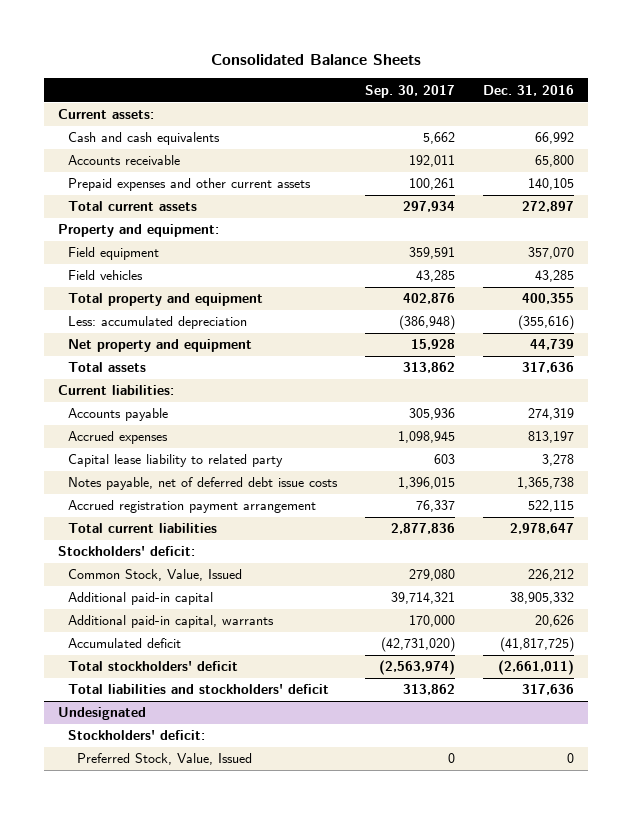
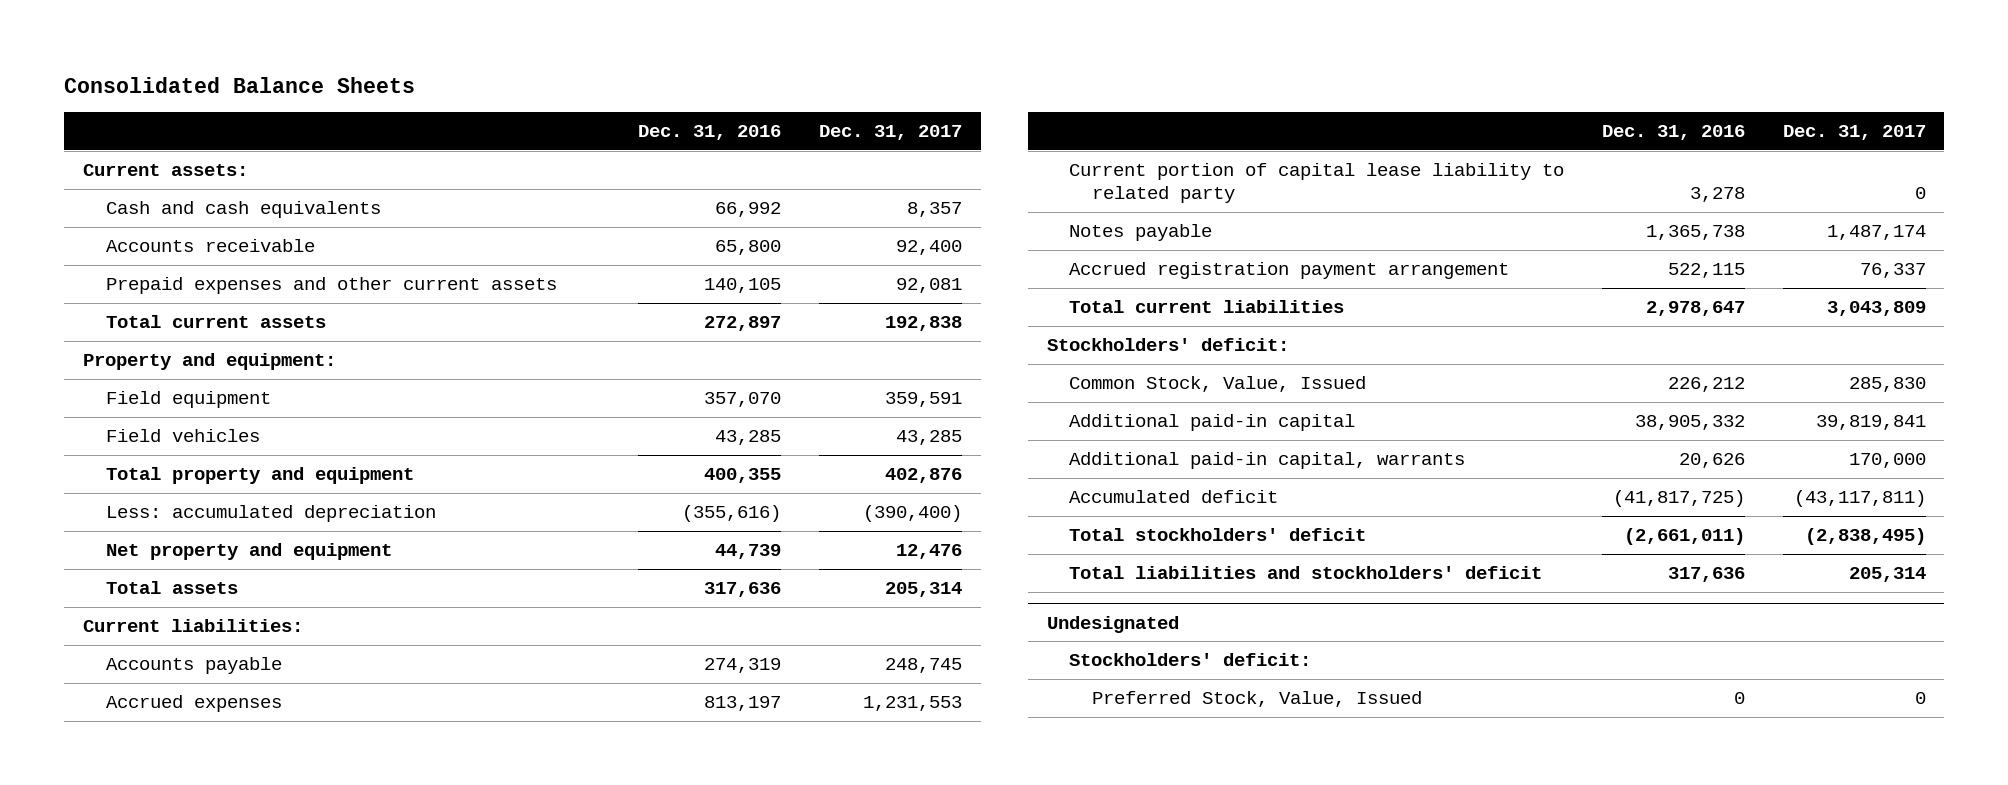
[364,84,455,98] Sep. 30, 2017 -> none
none -> [818,125,962,141] Dec. 31, 2017
[67,454,283,468] Capital lease liability to related party -> [1069,163,1565,204] Current portion of capital lease liability to related party
[67,477,338,491] Notes payable, net of deferred debt issue costs -> [1069,224,1213,242] Notes payable

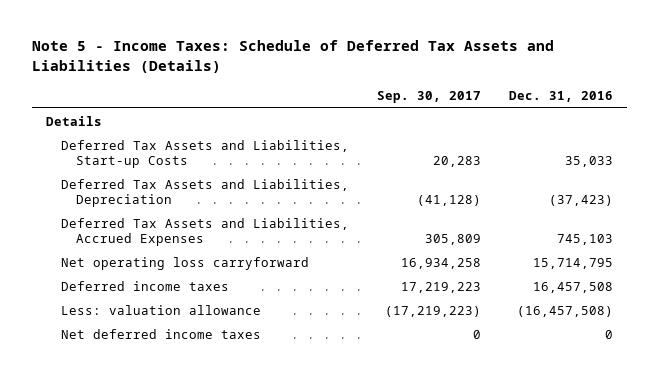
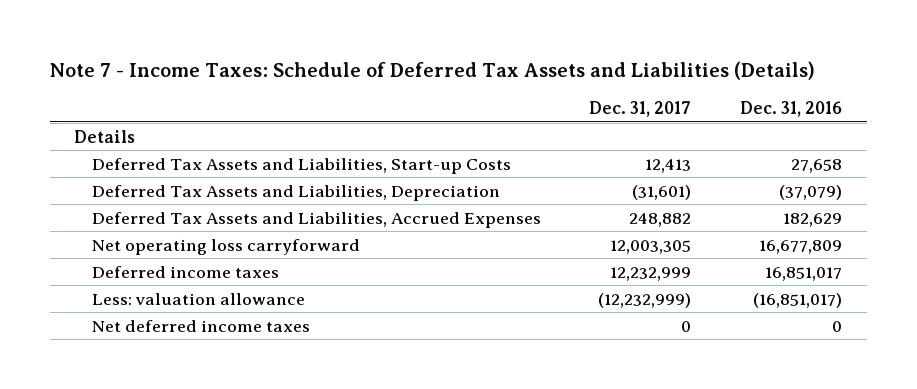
[31,40,554,74] Note 5 - Income Taxes: Schedule of Deferred Tax Assets and Liabilities (Details) -> [50,61,816,81] Note 7 - Income Taxes: Schedule of Deferred Tax Assets and Liabilities (Details)
[376,91,481,104] Sep. 30, 2017 -> none
none -> [589,101,692,118] Dec. 31, 2017
[565,155,614,167] 35,033 -> [791,158,843,173] 27,658
[549,194,614,206] (37,423) -> [779,184,843,200] (37,079)
[557,233,614,245] 745,103 -> [783,212,843,227] 182,629
[533,257,614,269] 15,714,795 -> [759,239,843,254] 16,677,809
[533,281,614,293] 16,457,508 -> [765,266,843,281] 16,851,017
[517,305,614,317] (16,457,508) -> [753,292,843,308] (16,851,017)

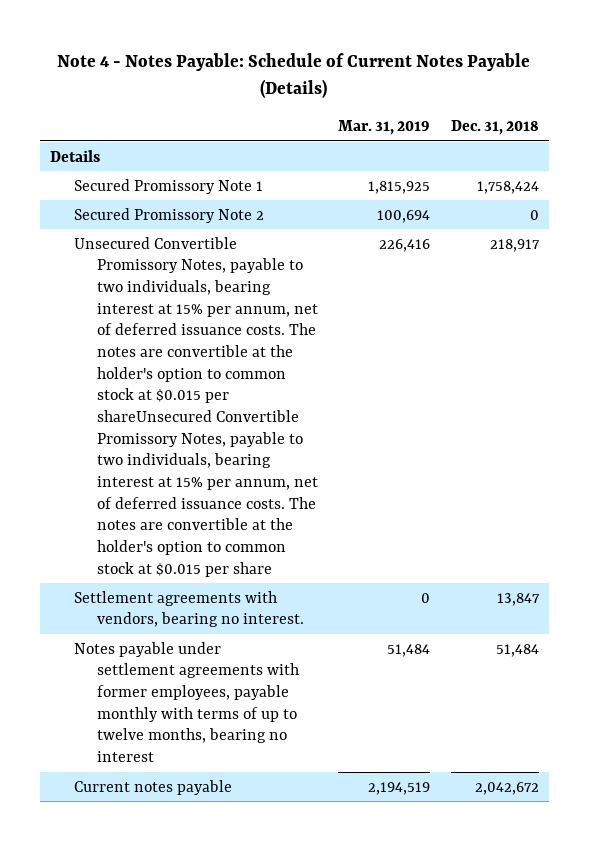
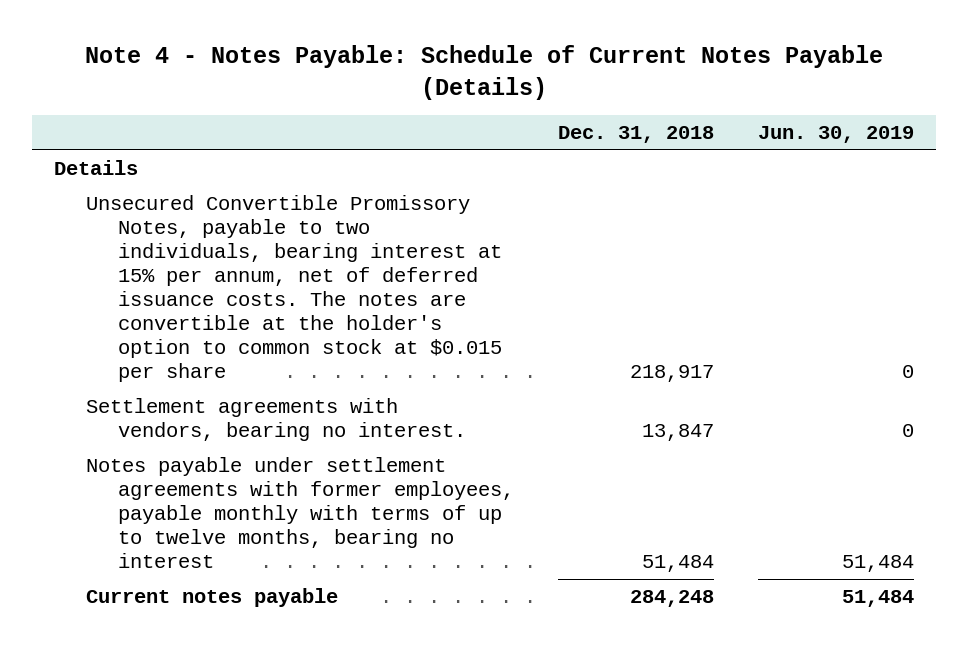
[338,120,431,136] Mar. 31, 2019 -> none
none -> [758,126,915,144] Jun. 30, 2019
[73,178,263,194] Secured Promissory Note 1 -> none
[73,207,264,223] Secured Promissory Note 2 -> none
[73,236,319,577] Unsecured Convertible Promissory Notes, payable to two individuals, bearing interest at 15% per annum, net of deferred issuance costs. The notes are convertible at the holder's option to common stock at $0.015 per shareUnsecured Convertible Promissory Notes, payable to two individuals, bearing interest at 15% per annum, net of deferred issuance costs. The notes are convertible at the holder's option to common stock at $0.015 per share -> [85,195,503,383] Unsecured Convertible Promissory Notes, payable to two individuals, bearing interest at 15% per annum, net of deferred issuance costs. The notes are convertible at the holder's option to common stock at $0.015 per share
[474,781,539,795] 2,042,672 -> [630,590,715,608] 284,248

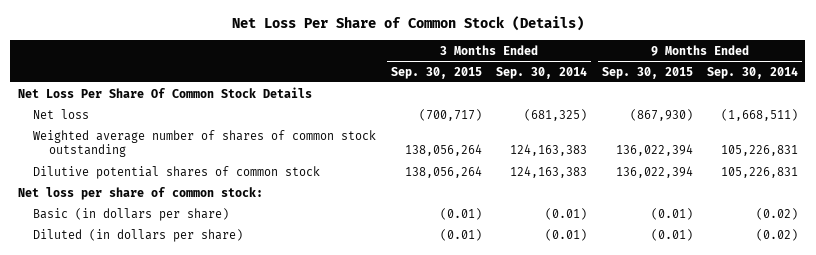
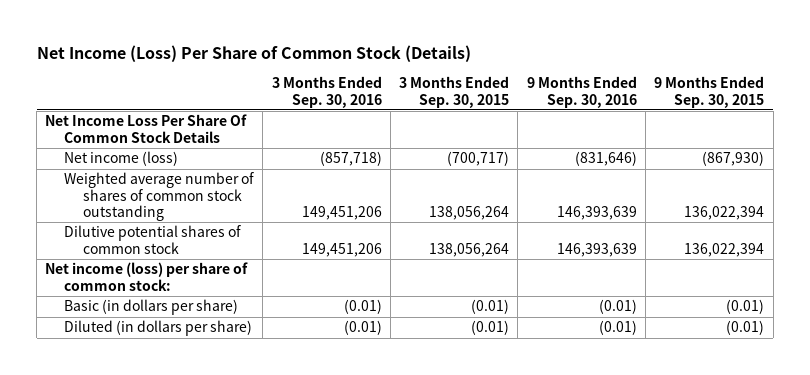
[231,16,584,32] Net Loss Per Share of Common Stock (Details) -> [36,44,471,62] Net Income (Loss) Per Share of Common Stock (Details)
[496,66,588,79] Sep. 30, 2014 -> none
[707,66,799,79] Sep. 30, 2014 -> none
none -> [271,76,382,108] 3 Months Ended Sep. 30, 2016
none -> [526,76,637,108] 9 Months Ended Sep. 30, 2016
[17,86,312,98] Net Loss Per Share Of Common Stock Details -> [45,114,248,143] Net Income Loss Per Share Of Common Stock Details
[33,108,90,119] Net loss -> [64,151,179,167] Net income (loss)
[17,186,263,200] Net loss per share of common stock: -> [45,262,249,291] Net income (loss) per share of common stock:

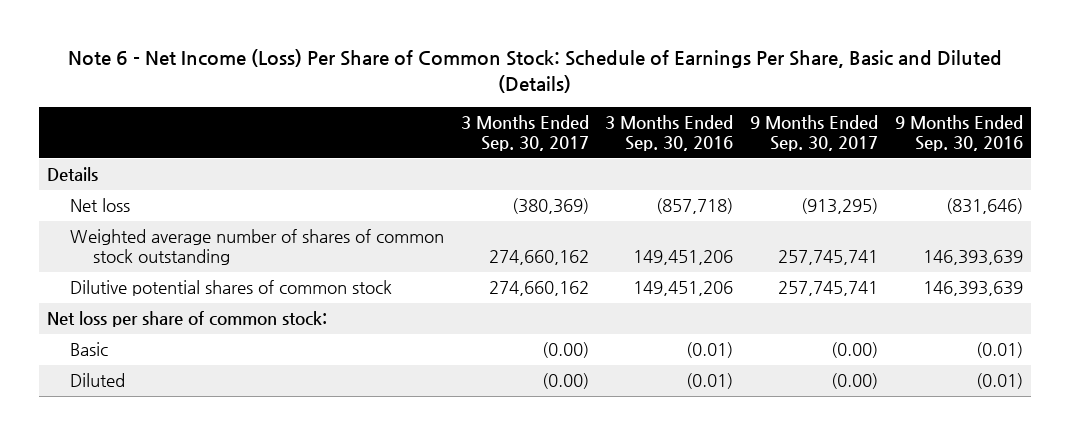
[36,44,471,62] Net Income (Loss) Per Share of Common Stock (Details) -> [67,49,1002,94] Note 6 - Net Income (Loss) Per Share of Common Stock: Schedule of Earnings Per Share, Basic and Diluted (Details)
[399,76,510,108] 3 Months Ended Sep. 30, 2015 -> none
[654,76,765,108] 9 Months Ended Sep. 30, 2015 -> none
none -> [460,115,589,152] 3 Months Ended Sep. 30, 2017
none -> [750,115,879,152] 9 Months Ended Sep. 30, 2017
[45,114,248,143] Net Income Loss Per Share Of Common Stock Details -> none
none -> [46,167,98,182] Details
[64,151,179,167] Net income (loss) -> [69,198,130,213] Net loss
[45,262,249,291] Net income (loss) per share of common stock: -> [46,311,327,328] Net loss per share of common stock:
[64,299,239,316] Basic (in dollars per share) -> [69,342,108,357] Basic
[64,320,253,337] Diluted (in dollars per share) -> [69,373,125,388] Diluted

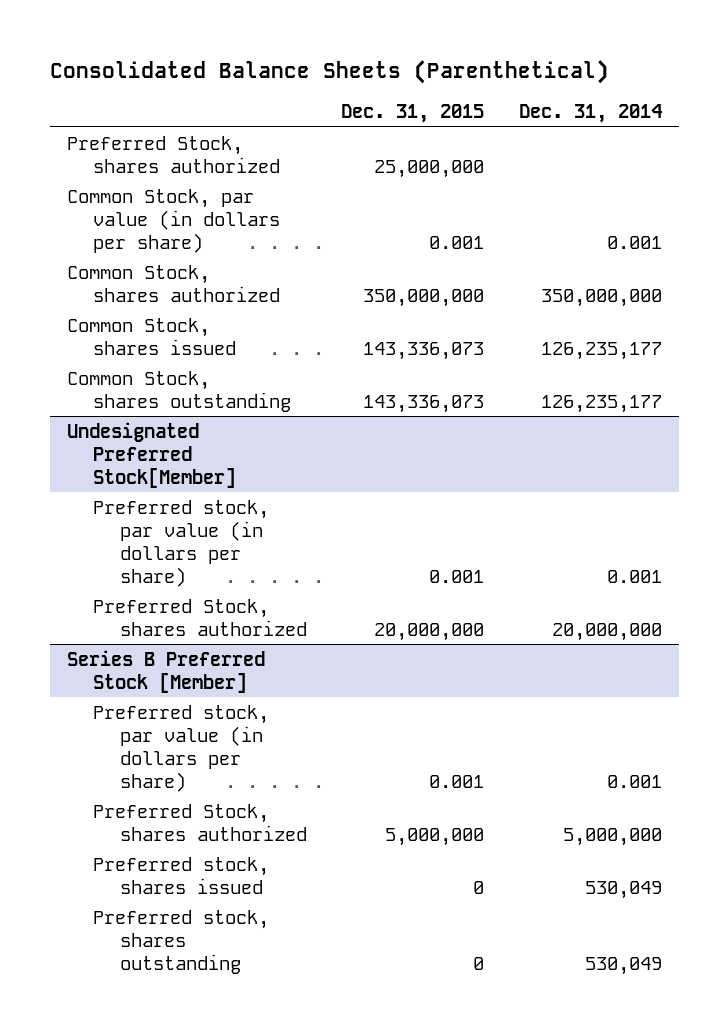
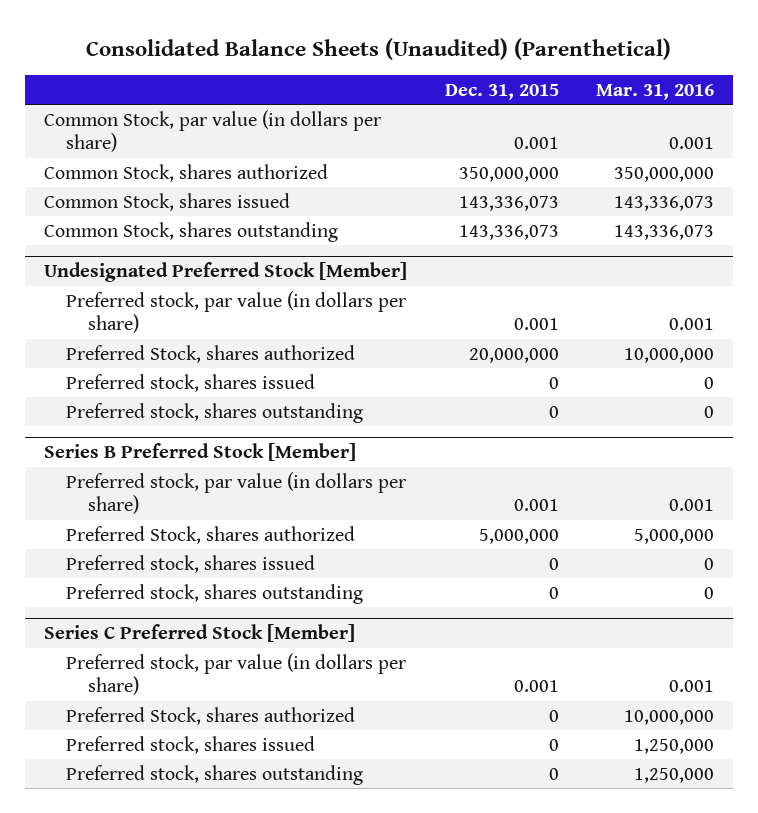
[49,60,609,85] Consolidated Balance Sheets (Parenthetical) -> [86,37,672,60] Consolidated Balance Sheets (Unaudited) (Parenthetical)
[518,103,662,123] Dec. 31, 2014 -> none
none -> [595,83,714,100] Mar. 31, 2016
[66,135,281,173] Preferred Stock, shares authorized -> none
[66,421,237,488] Undesignated Preferred Stock[Member] -> [44,262,408,283] Undesignated Preferred Stock [Member]
none -> [66,373,316,392] Preferred stock, shares issued
none -> [66,402,364,423] Preferred stock, shares outstanding
none -> [44,624,356,643] Series C Preferred Stock [Member]
none -> [66,652,407,696] Preferred stock, par value (in dollars per share)
none -> [66,706,356,725] Preferred Stock, shares authorized
none -> [66,735,316,754] Preferred stock, shares issued
none -> [66,764,364,785] Preferred stock, shares outstanding

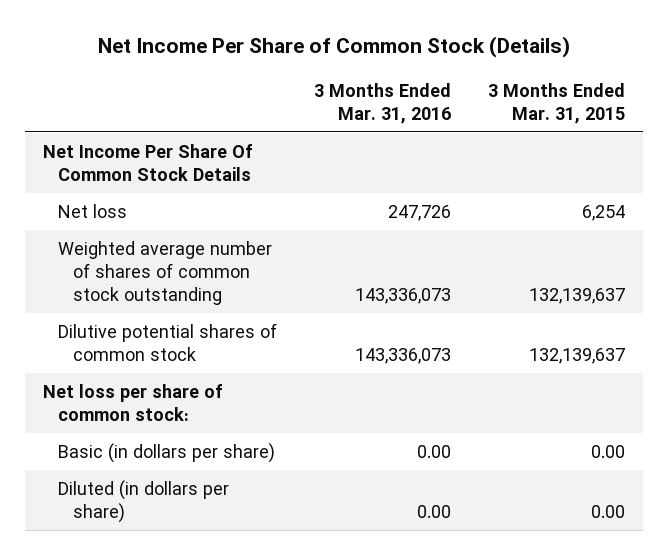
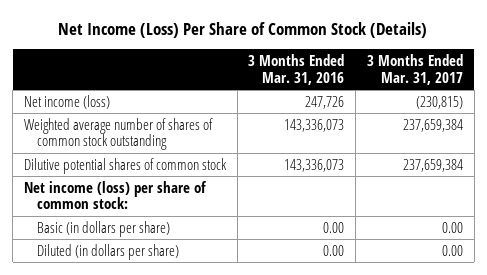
[98,36,571,59] Net Income Per Share of Common Stock (Details) -> [58,21,428,38] Net Income (Loss) Per Share of Common Stock (Details)
[487,82,625,124] 3 Months Ended Mar. 31, 2015 -> none
none -> [367,54,464,85] 3 Months Ended Mar. 31, 2017
[43,144,253,182] Net Income Per Share Of Common Stock Details -> none
[58,204,128,219] Net loss -> [23,94,110,109] Net income (loss)
[43,384,223,422] Net loss per share of common stock: -> [23,180,207,210] Net income (loss) per share of common stock:

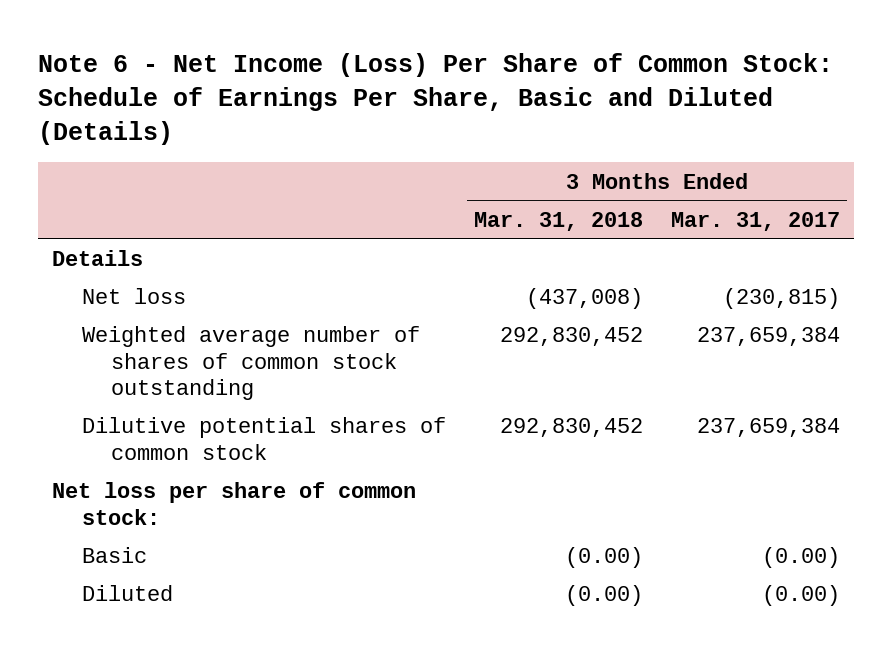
[58,21,428,38] Net Income (Loss) Per Share of Common Stock (Details) -> [38,53,834,146] Note 6 - Net Income (Loss) Per Share of Common Stock: Schedule of Earnings Per Share, Basic and Diluted (Details)
[248,54,345,85] 3 Months Ended Mar. 31, 2016 -> none
none -> [473,211,643,231] Mar. 31, 2018
none -> [52,250,144,267] Details
[23,94,110,109] Net income (loss) -> [81,288,186,305] Net loss
[23,180,207,210] Net income (loss) per share of common stock: -> [52,482,417,525] Net loss per share of common stock:
[37,220,171,237] Basic (in dollars per share) -> [81,547,147,564] Basic
[442,221,464,233] 0.00 -> [761,547,840,569] (0.00)
[37,243,180,260] Diluted (in dollars per share) -> [81,585,173,602] Diluted
[442,244,464,256] 0.00 -> [761,585,840,607] (0.00)

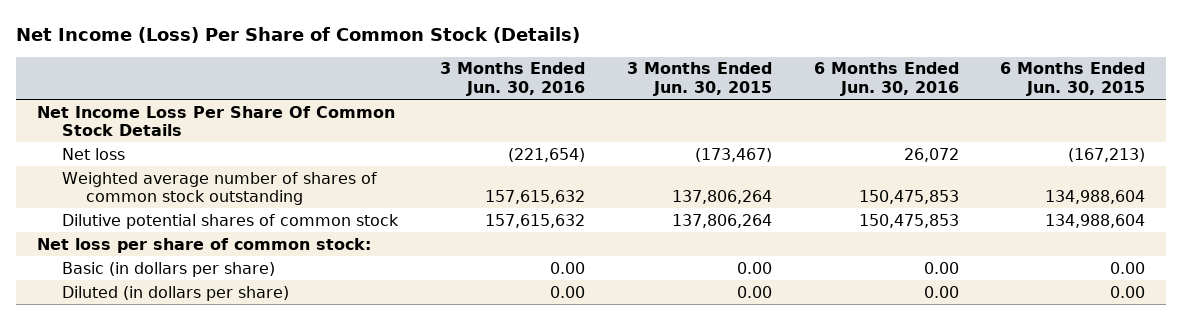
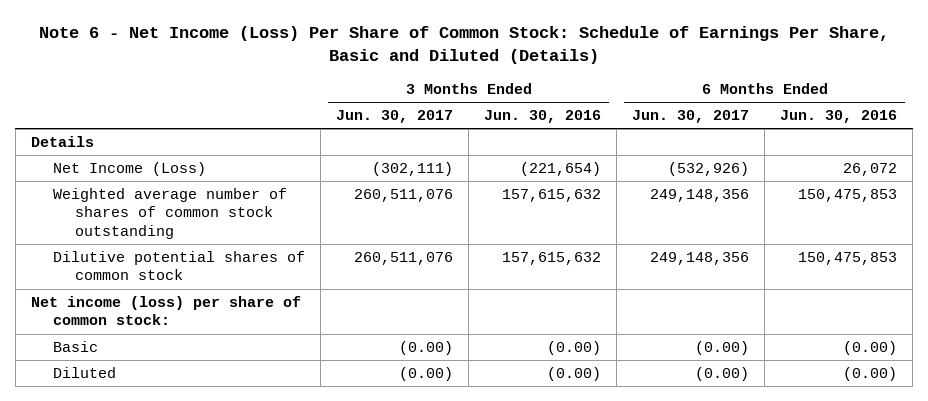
[16,26,581,43] Net Income (Loss) Per Share of Common Stock (Details) -> [39,26,890,65] Note 6 - Net Income (Loss) Per Share of Common Stock: Schedule of Earnings Per Share, Basic and Diluted (Details)
[626,62,772,96] 3 Months Ended Jun. 30, 2015 -> none
[1000,62,1146,96] 6 Months Ended Jun. 30, 2015 -> none
none -> [335,109,453,123] Jun. 30, 2017
none -> [632,109,750,123] Jun. 30, 2017
[37,105,396,137] Net Income Loss Per Share Of Common Stock Details -> none
none -> [30,135,94,147] Details
[61,147,125,160] Net loss -> [52,161,206,176] Net Income (Loss)
[37,237,372,253] Net loss per share of common stock: -> [30,295,301,326] Net income (loss) per share of common stock:
[61,261,275,277] Basic (in dollars per share) -> [52,340,98,352] Basic
[549,261,585,274] 0.00 -> [547,340,602,355] (0.00)
[923,261,959,274] 0.00 -> [843,340,898,355] (0.00)
[61,285,289,301] Diluted (in dollars per share) -> [52,366,116,378] Diluted
[549,285,585,298] 0.00 -> [547,366,602,381] (0.00)
[923,285,959,298] 0.00 -> [843,366,898,381] (0.00)

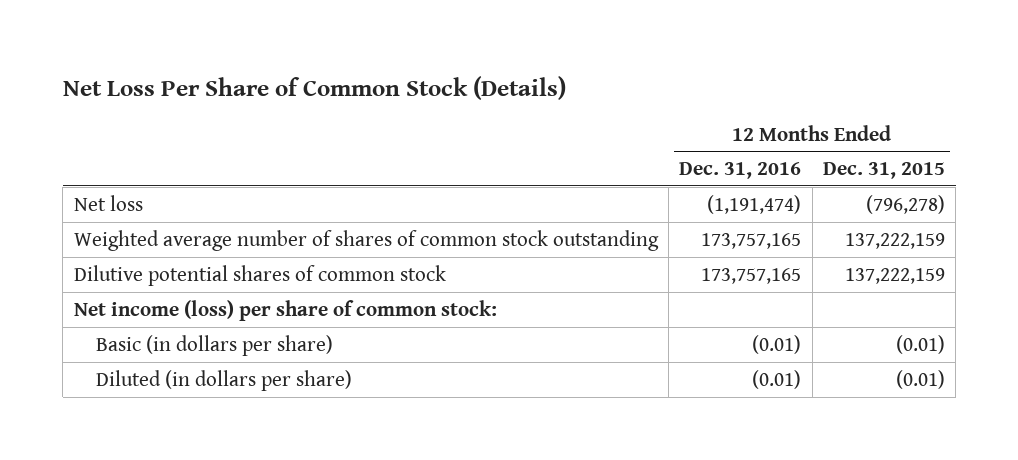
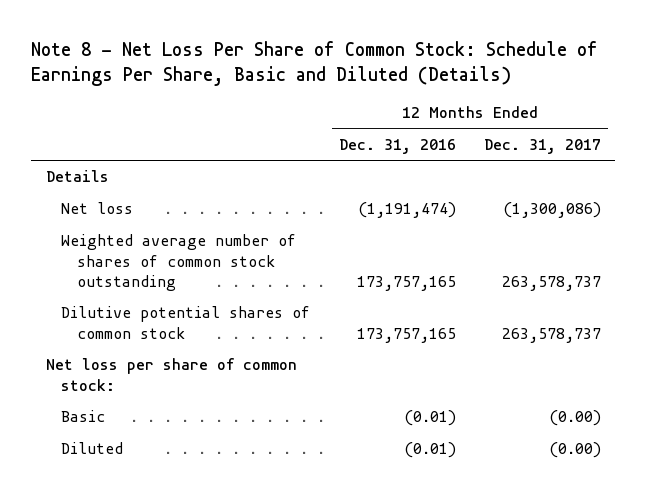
[62,75,566,100] Net Loss Per Share of Common Stock (Details) -> [31,41,599,86] Note 8 - Net Loss Per Share of Common Stock: Schedule of Earnings Per Share, Basic and Diluted (Details)
[822,162,945,180] Dec. 31, 2015 -> none
none -> [484,138,602,154] Dec. 31, 2017
none -> [45,170,109,183] Details
[73,299,497,321] Net income (loss) per share of common stock: -> [45,358,297,391] Net loss per share of common stock:
[96,334,334,356] Basic (in dollars per share) -> [61,410,106,423] Basic
[96,369,353,391] Diluted (in dollars per share) -> [61,442,124,455] Diluted

